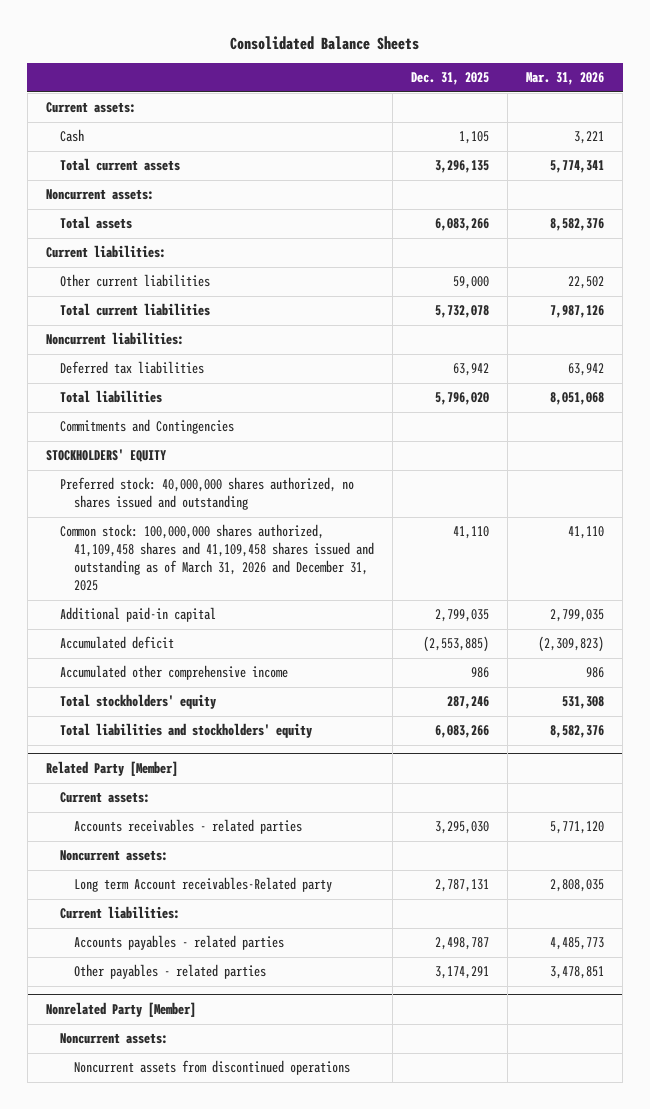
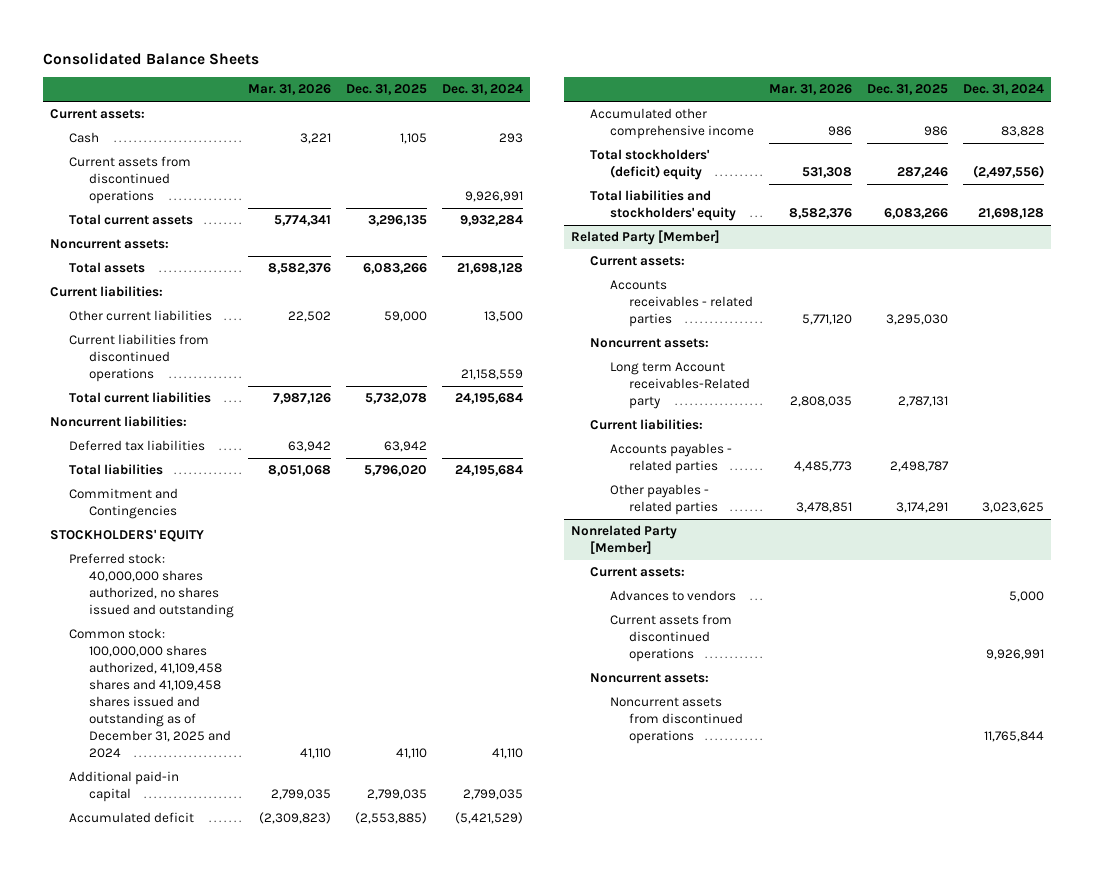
none -> [441,84,523,96] Dec. 31, 2024
none -> [69,156,192,205] Current assets from discontinued operations
none -> [69,334,210,383] Current liabilities from discontinued operations
[59,419,234,435] Commitments and Contingencies -> [69,488,179,520] Commitment and Contingencies
[59,524,375,592] Common stock: 100,000,000 shares authorized, 41,109,458 shares and 41,109,458 shares issued and outstanding as of March 31, 2026 and December 31, 2025 -> [69,628,231,758] Common stock: 100,000,000 shares authorized, 41,109,458 shares and 41,109,458 shares issued and outstanding as of December 31, 2025 and 2024
[59,694,216,710] Total stockholders' equity -> [590,149,710,181] Total stockholders' (deficit) equity
none -> [590,567,686,578] Current assets:
none -> [609,590,736,602] Advances to vendors
none -> [609,614,732,663] Current assets from discontinued operations

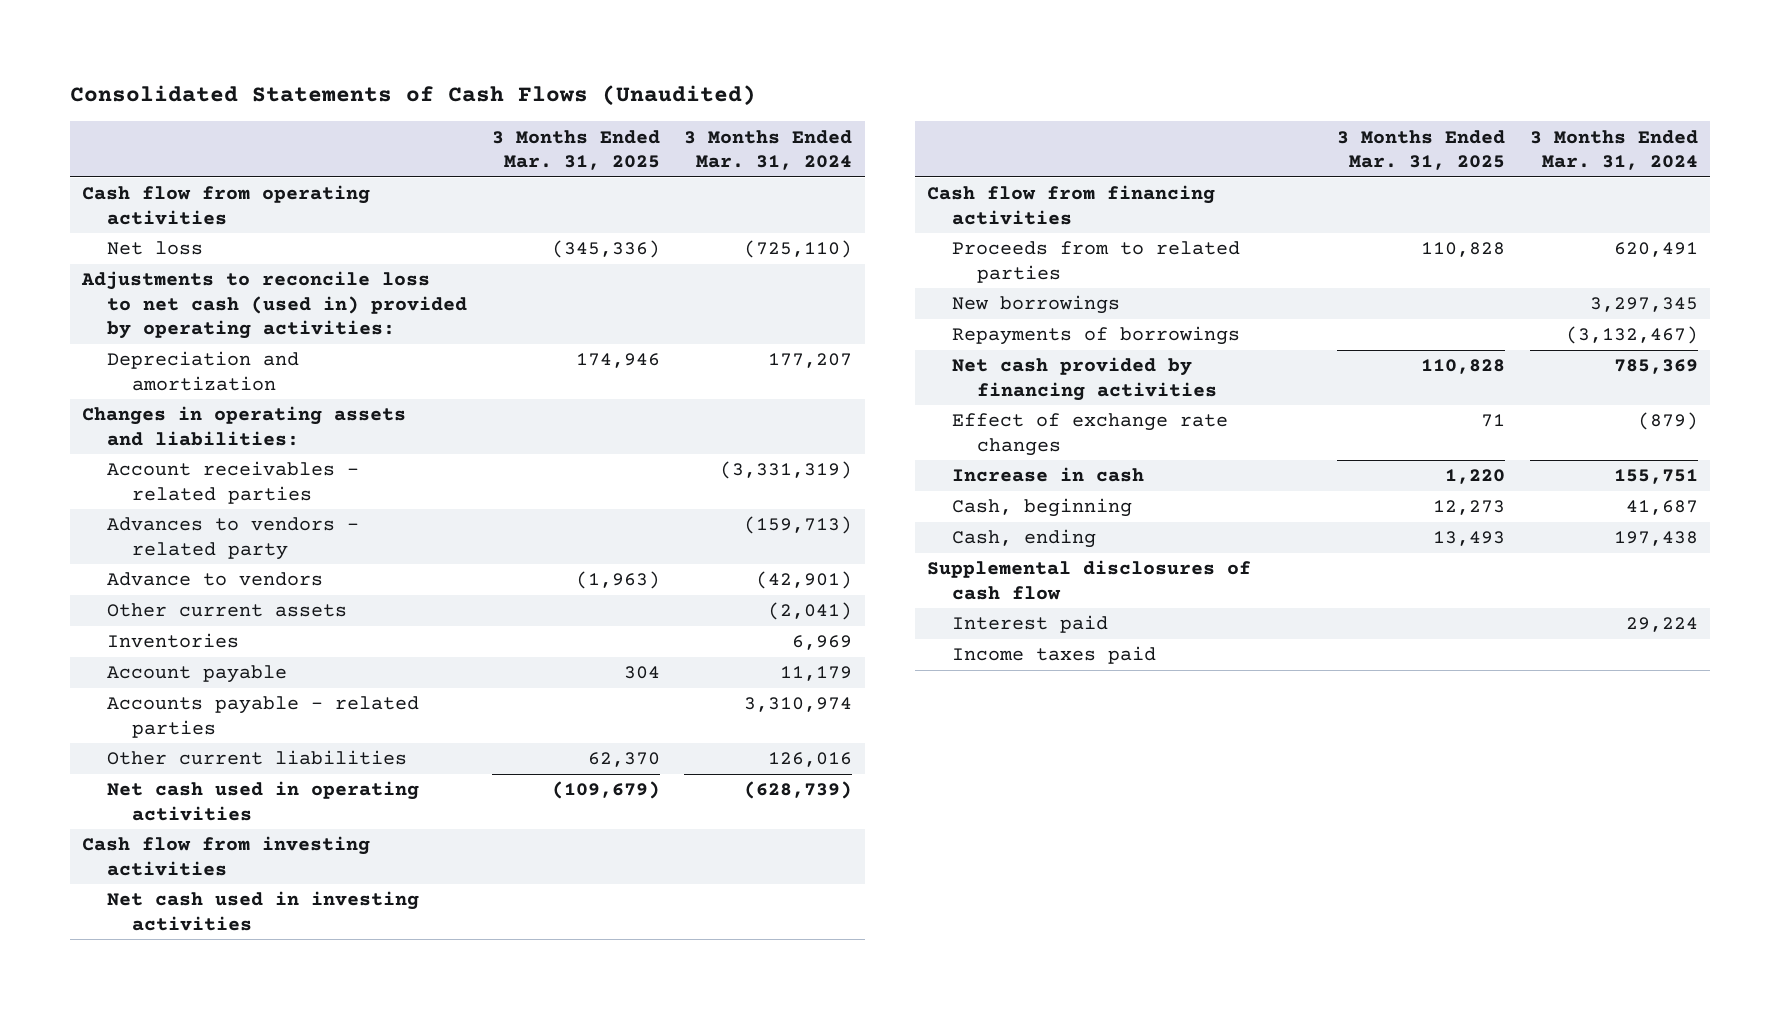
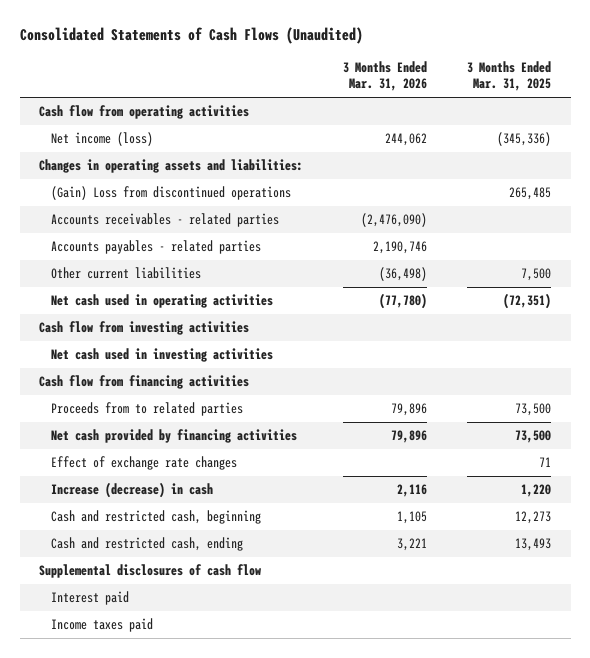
[684,129,853,171] 3 Months Ended Mar. 31, 2024 -> none
none -> [343,60,428,92] 3 Months Ended Mar. 31, 2026
[81,271,468,340] Adjustments to reconcile loss to net cash (used in) provided by operating activities: -> none
[107,351,300,391] Depreciation and amortization -> none
[107,241,204,256] Net loss -> [51,132,154,147] Net income (loss)
[107,517,360,560] Advances to vendors - related party -> none
[107,572,324,587] Advance to vendors -> none
[107,603,348,618] Other current assets -> none
[107,633,240,649] Inventories -> none
[107,665,288,684] Account payable -> none
none -> [51,186,292,201] (Gain) Loss from discontinued operations
[107,461,360,504] Account receivables - related parties -> [51,213,280,228] Accounts receivables - related parties
[107,696,420,738] Accounts payable - related parties -> [51,240,262,255] Accounts payables - related parties
[587,752,660,768] 62,370 -> [520,268,551,282] 7,500
[551,781,660,800] (109,679) -> [502,293,551,310] (72,351)
[952,295,1121,315] New borrowings -> none
[952,326,1241,346] Repayments of borrowings -> none
[1421,242,1506,258] 110,828 -> [514,403,551,417] 73,500
[1421,359,1506,375] 110,828 -> [514,430,551,444] 73,500
[952,467,1145,483] Increase in cash -> [51,482,214,499] Increase (decrease) in cash
[952,498,1133,518] Cash, beginning -> [51,510,262,525] Cash and restricted cash, beginning
[952,529,1097,549] Cash, ending -> [51,537,244,552] Cash and restricted cash, ending

